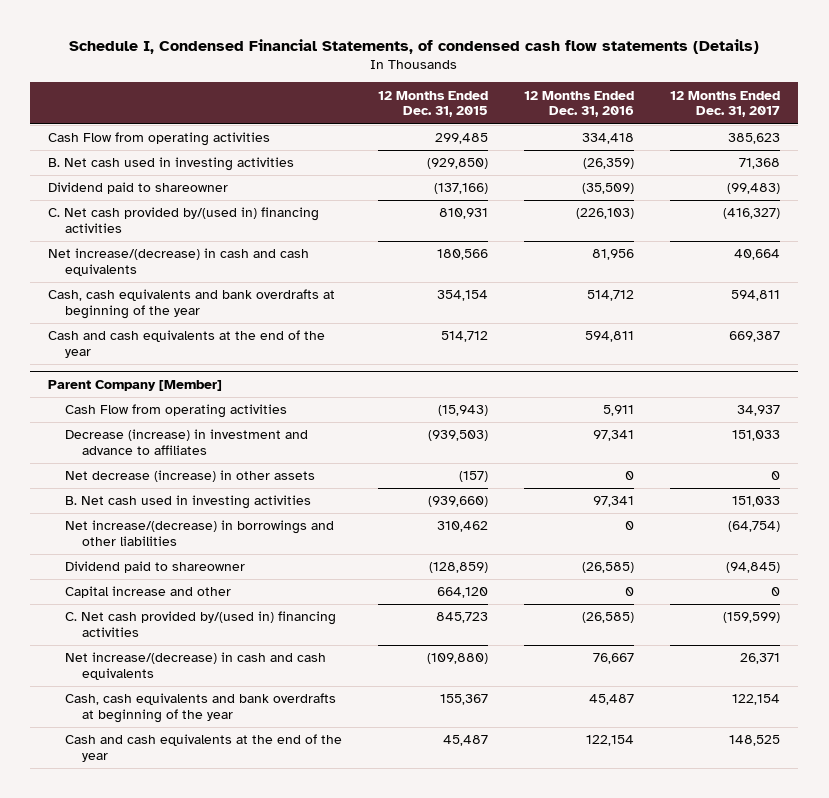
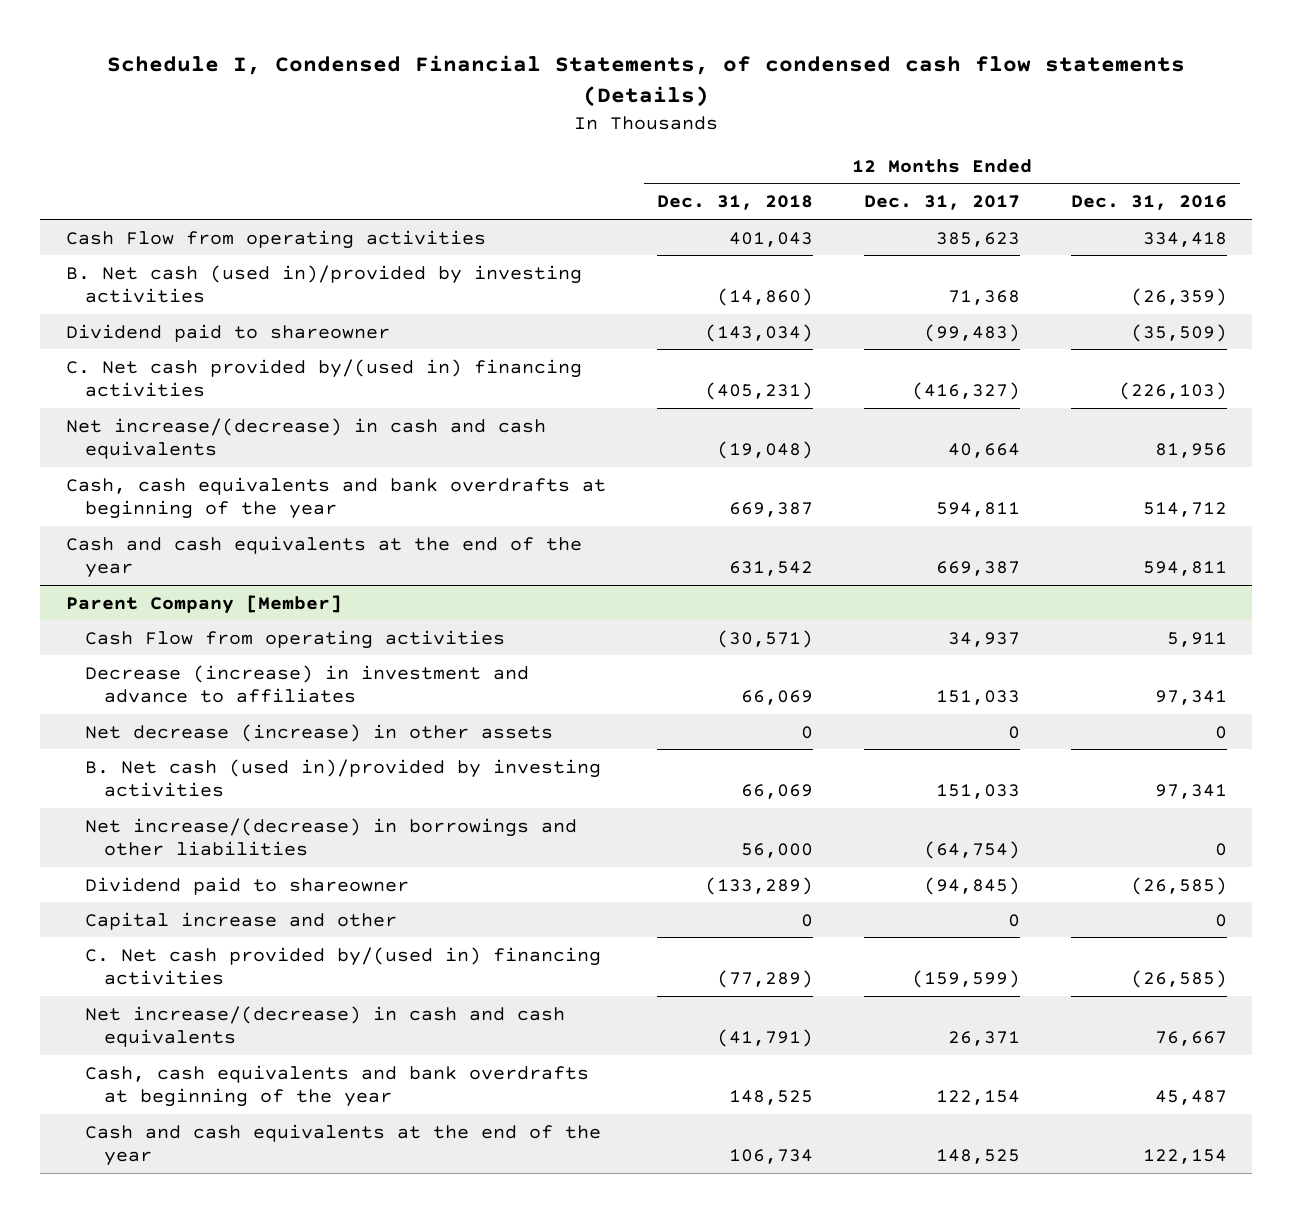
[378,90,489,118] 12 Months Ended Dec. 31, 2015 -> none
none -> [656,195,813,211] Dec. 31, 2018
[48,157,295,172] B. Net cash used in investing activities -> [65,264,582,303] B. Net cash (used in)/provided by investing activities
[65,495,312,510] B. Net cash used in investing activities -> [85,758,602,797] B. Net cash (used in)/provided by investing activities

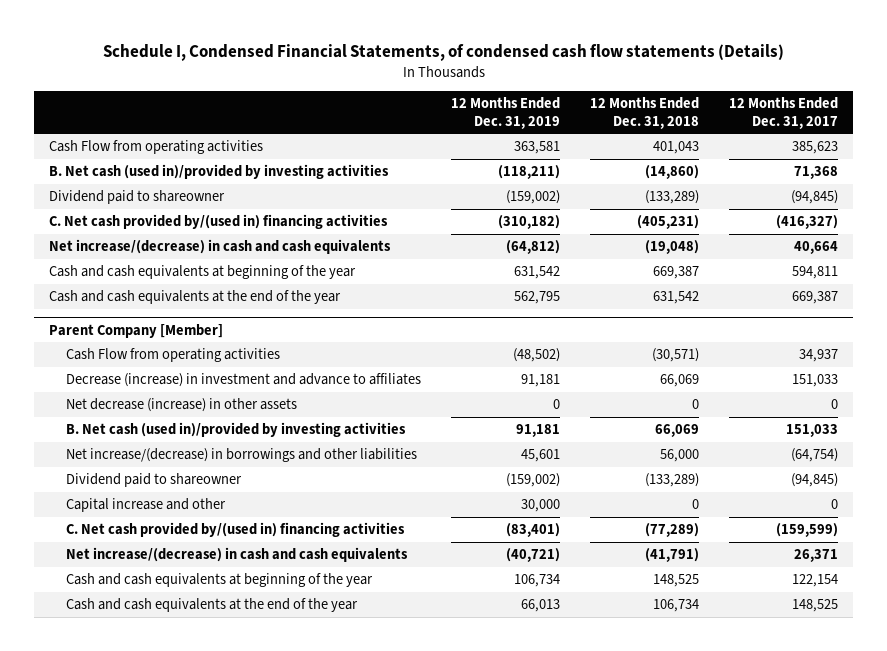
[1070,195,1227,211] Dec. 31, 2016 -> none
none -> [450,97,560,129] 12 Months Ended Dec. 31, 2019
[704,323,813,342] (143,034) -> [644,190,699,205] (133,289)
[923,323,1020,342] (99,483) -> [791,190,839,205] (94,845)
[65,476,606,519] Cash, cash equivalents and bank overdrafts at beginning of the year -> [49,265,357,280] Cash and cash equivalents at beginning of the year
[85,1064,590,1107] Cash, cash equivalents and bank overdrafts at beginning of the year -> [65,573,373,588] Cash and cash equivalents at beginning of the year

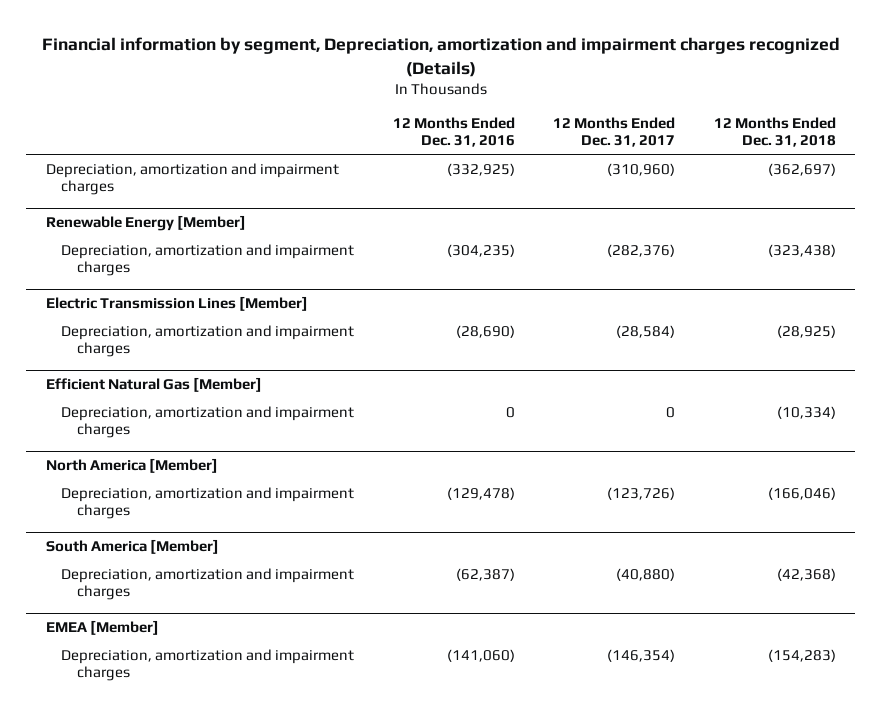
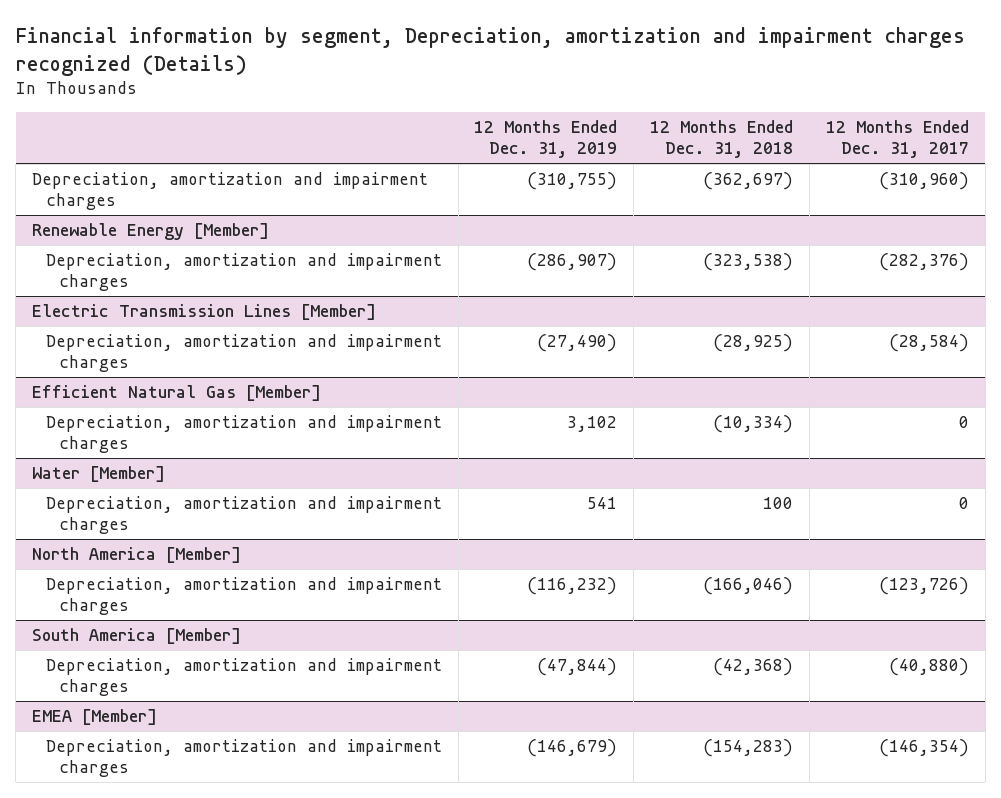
[392,116,515,148] 12 Months Ended Dec. 31, 2016 -> none
none -> [474,120,618,159] 12 Months Ended Dec. 31, 2019
[767,243,836,257] (323,438) -> [703,253,794,272] (323,538)
none -> [32,466,166,483] Water [Member]
none -> [45,496,442,535] Depreciation, amortization and impairment charges

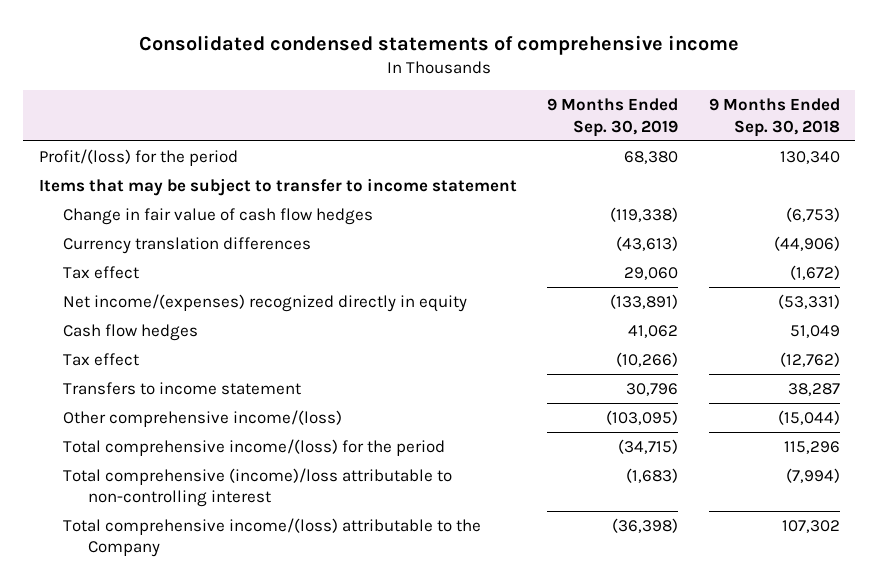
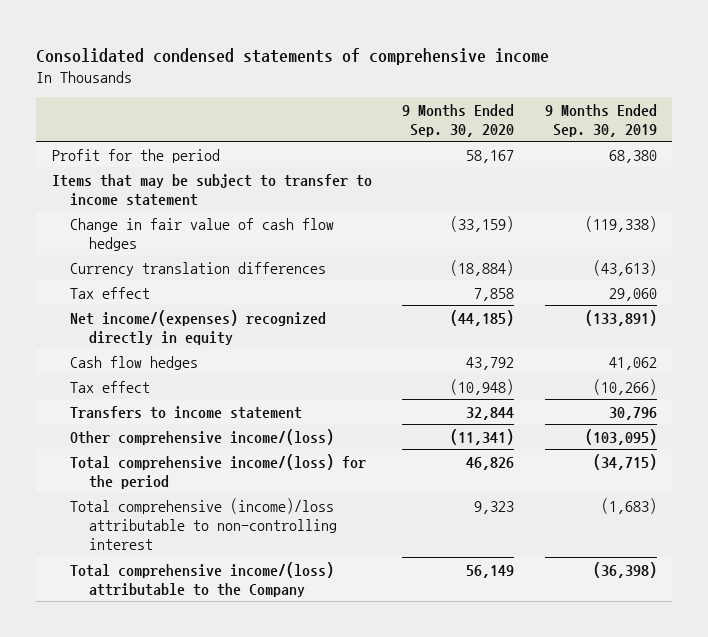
[708,98,840,137] 9 Months Ended Sep. 30, 2018 -> none
none -> [402,103,515,137] 9 Months Ended Sep. 30, 2020
[38,149,238,167] Profit/(loss) for the period -> [51,148,220,163] Profit for the period

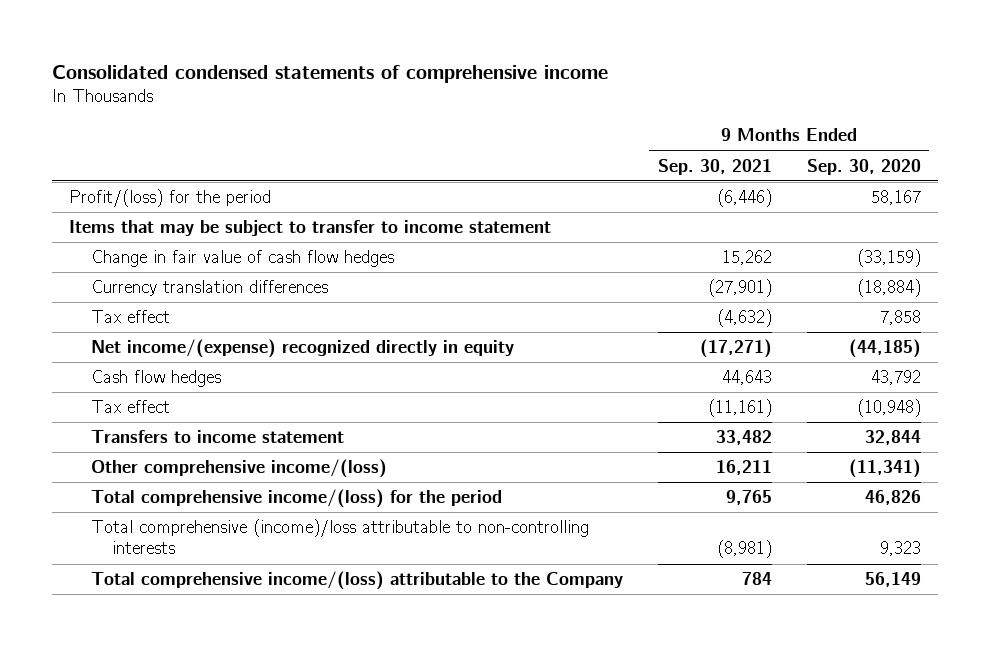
[544,103,657,137] 9 Months Ended Sep. 30, 2019 -> none
none -> [657,158,772,175] Sep. 30, 2021
[51,148,220,163] Profit for the period -> [69,189,272,208] Profit/(loss) for the period
[70,309,327,345] Net income/(expenses) recognized directly in equity -> [90,339,514,359] Net income/(expense) recognized directly in equity
[70,497,338,550] Total comprehensive (income)/loss attributable to non-controlling interest -> [90,519,589,555] Total comprehensive (income)/loss attributable to non-controlling interests

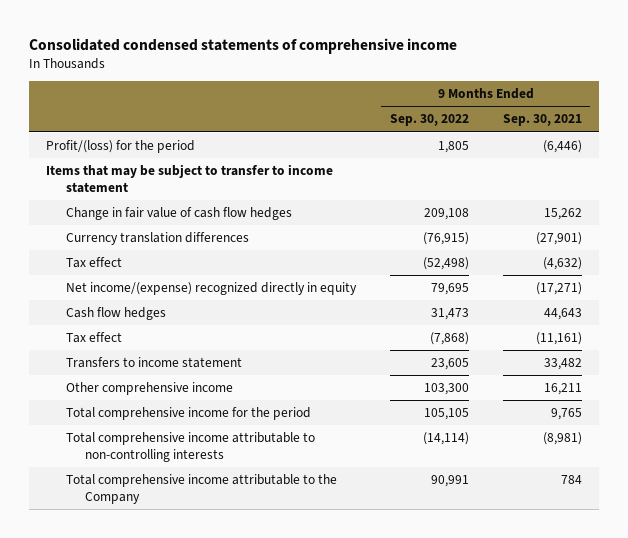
[806,158,921,175] Sep. 30, 2020 -> none
none -> [389,114,469,127] Sep. 30, 2022
[90,459,387,479] Other comprehensive income/(loss) -> [65,381,233,395] Other comprehensive income
[90,489,502,509] Total comprehensive income/(loss) for the period -> [65,406,311,420] Total comprehensive income for the period
[90,519,589,555] Total comprehensive (income)/loss attributable to non-controlling interests -> [65,431,315,462] Total comprehensive income attributable to non-controlling interests
[90,571,623,591] Total comprehensive income/(loss) attributable to the Company -> [65,473,337,504] Total comprehensive income attributable to the Company

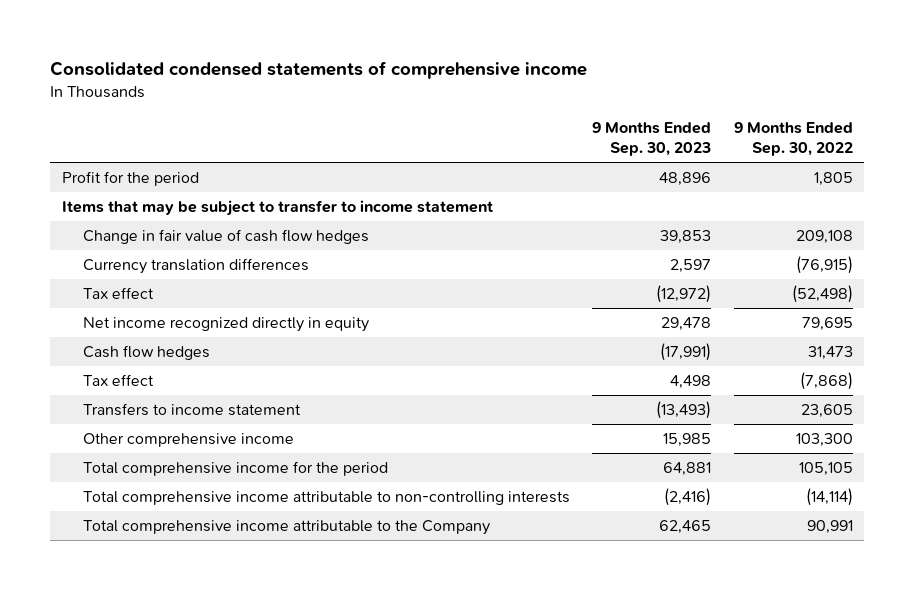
[502,114,582,127] Sep. 30, 2021 -> none
none -> [592,122,712,157] 9 Months Ended Sep. 30, 2023
[46,139,196,153] Profit/(loss) for the period -> [61,170,199,186] Profit for the period
[65,281,357,295] Net income/(expense) recognized directly in equity -> [82,316,369,332] Net income recognized directly in equity

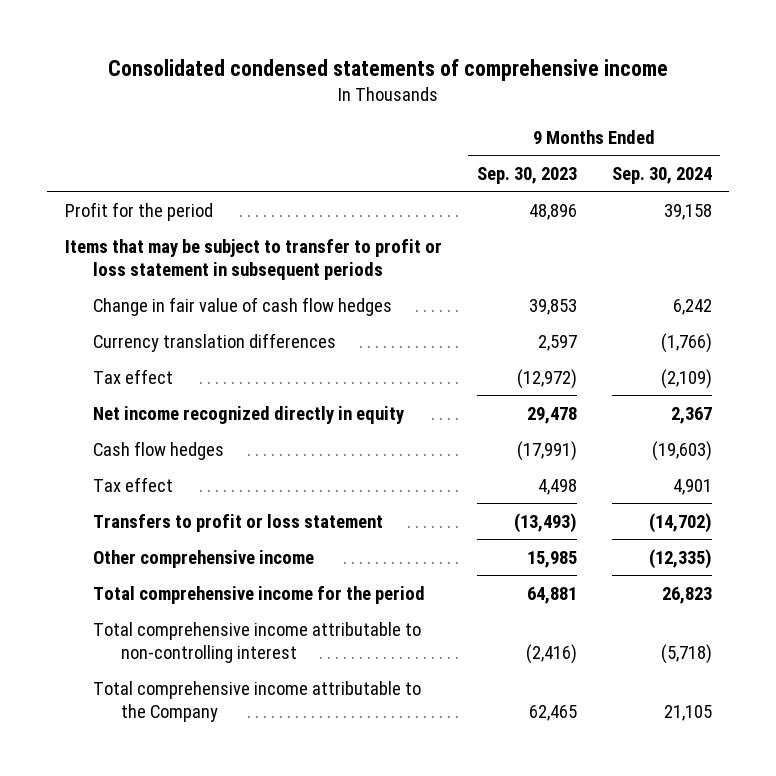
[733,122,853,157] 9 Months Ended Sep. 30, 2022 -> none
none -> [611,167,712,185] Sep. 30, 2024
[61,199,493,216] Items that may be subject to transfer to income statement -> [64,238,442,280] Items that may be subject to transfer to profit or loss statement in subsequent periods
[82,402,301,416] Transfers to income statement -> [92,513,383,532] Transfers to profit or loss statement
[82,490,570,505] Total comprehensive income attributable to non-controlling interests -> [92,621,421,663] Total comprehensive income attributable to non-controlling interest

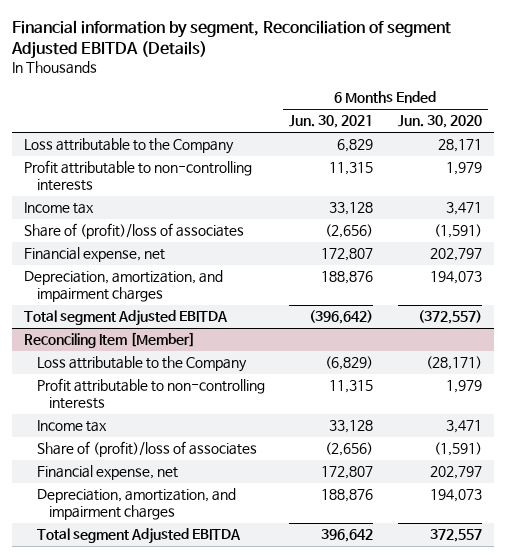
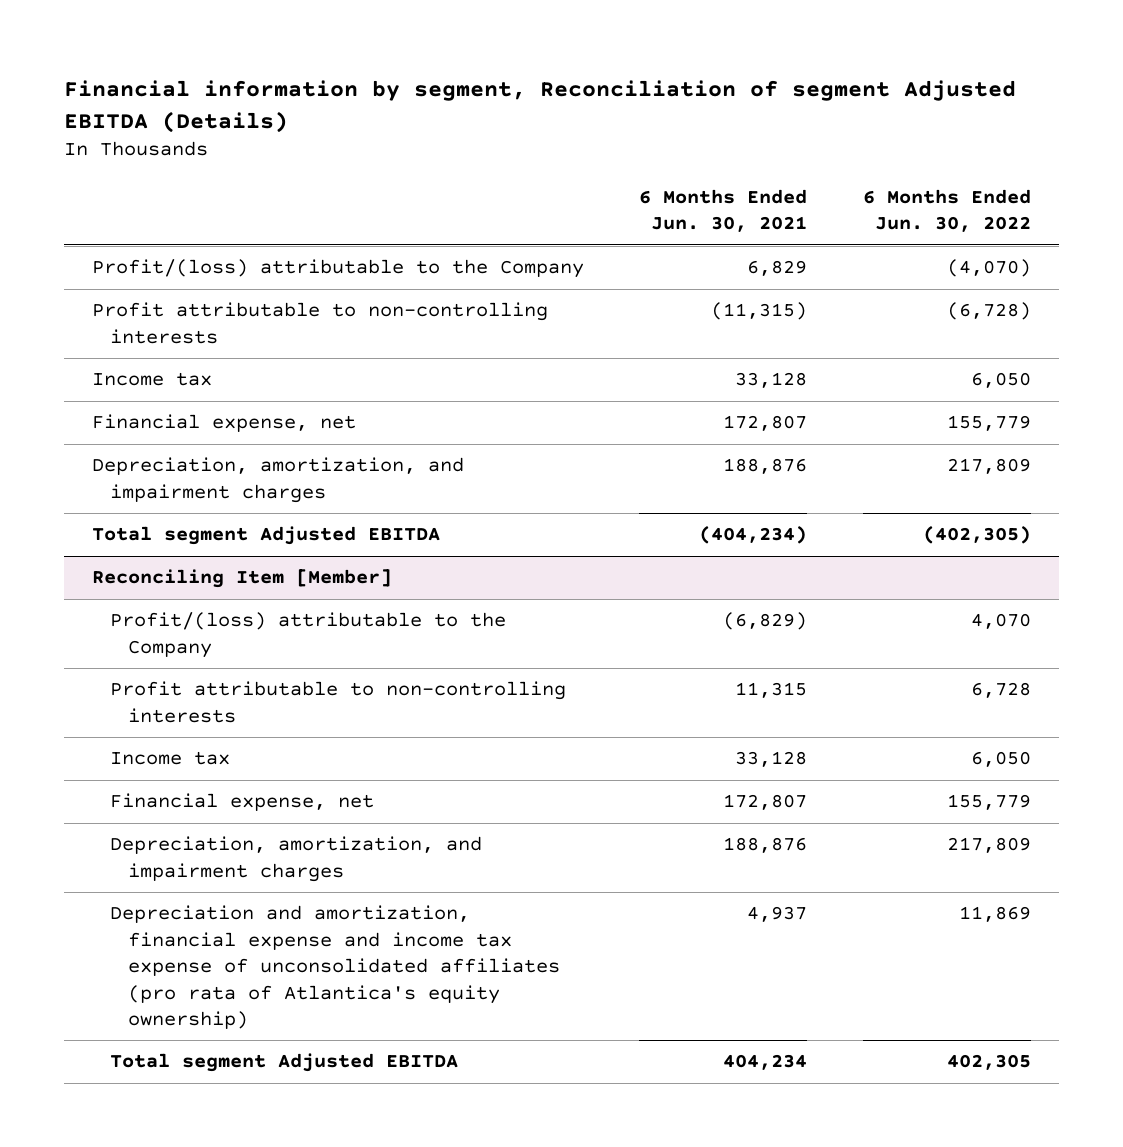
[397,115,482,129] Jun. 30, 2020 -> none
none -> [862,188,1031,233] 6 Months Ended Jun. 30, 2022
[24,138,235,155] Loss attributable to the Company -> [91,259,584,279] Profit/(loss) attributable to the Company
[329,162,374,176] 11,315 -> [711,302,808,321] (11,315)
[24,223,245,240] Share of (profit)/loss of associates -> none
[309,310,374,325] (396,642) -> [699,526,808,545] (404,234)
[36,356,247,373] Loss attributable to the Company -> [109,612,506,658] Profit/(loss) attributable to the Company
[36,441,257,458] Share of (profit)/loss of associates -> none
none -> [109,905,560,1030] Depreciation and amortization, financial expense and income tax expense of unconsolidated affiliates (pro rata of Atlantica's equity ownership)
[321,529,374,543] 396,642 -> [723,1054,808,1071] 404,234

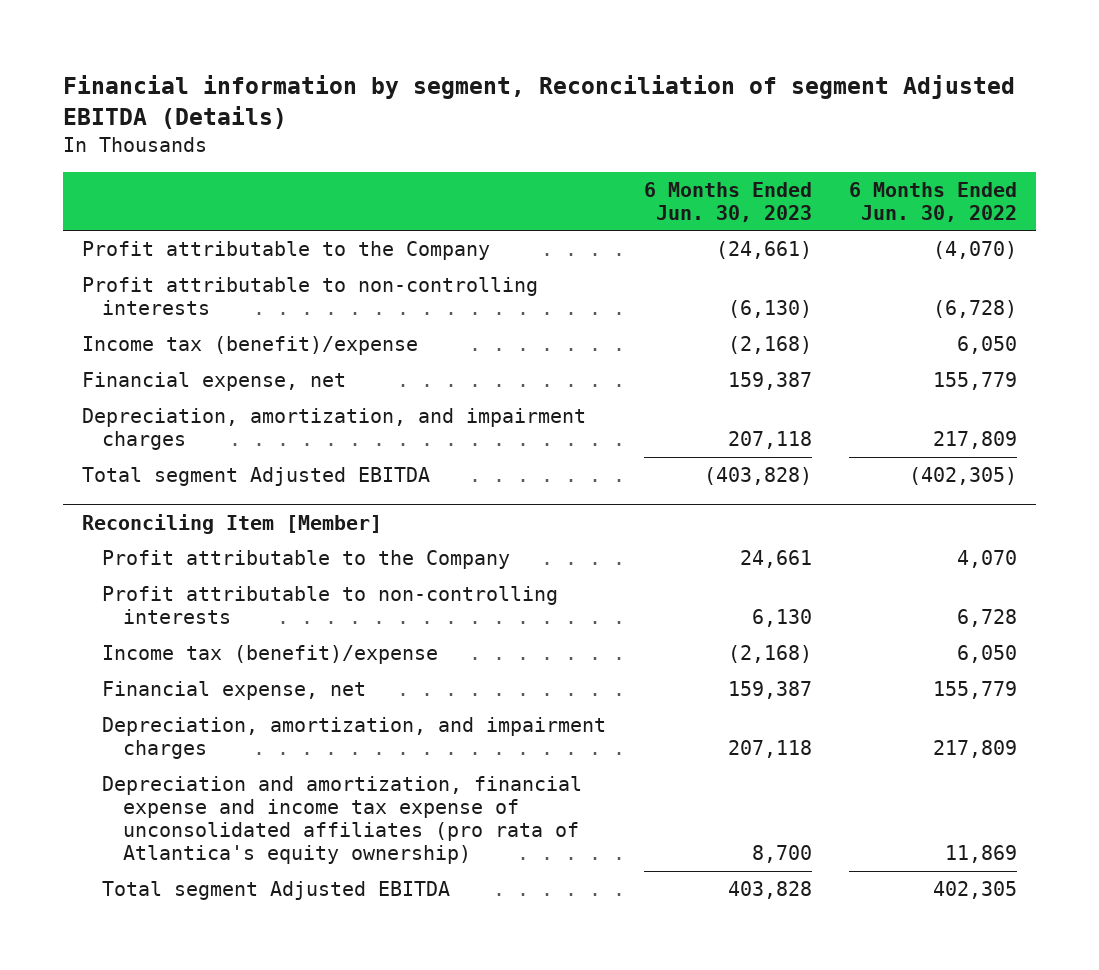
[639,188,808,233] 6 Months Ended Jun. 30, 2021 -> none
none -> [643,181,812,222] 6 Months Ended Jun. 30, 2023
[91,259,584,279] Profit/(loss) attributable to the Company -> [81,241,490,261] Profit attributable to the Company
[91,372,212,387] Income tax -> [81,336,418,356] Income tax (benefit)/expense
[109,612,506,658] Profit/(loss) attributable to the Company -> [102,550,511,570] Profit attributable to the Company
[109,751,230,766] Income tax -> [102,645,439,665] Income tax (benefit)/expense

